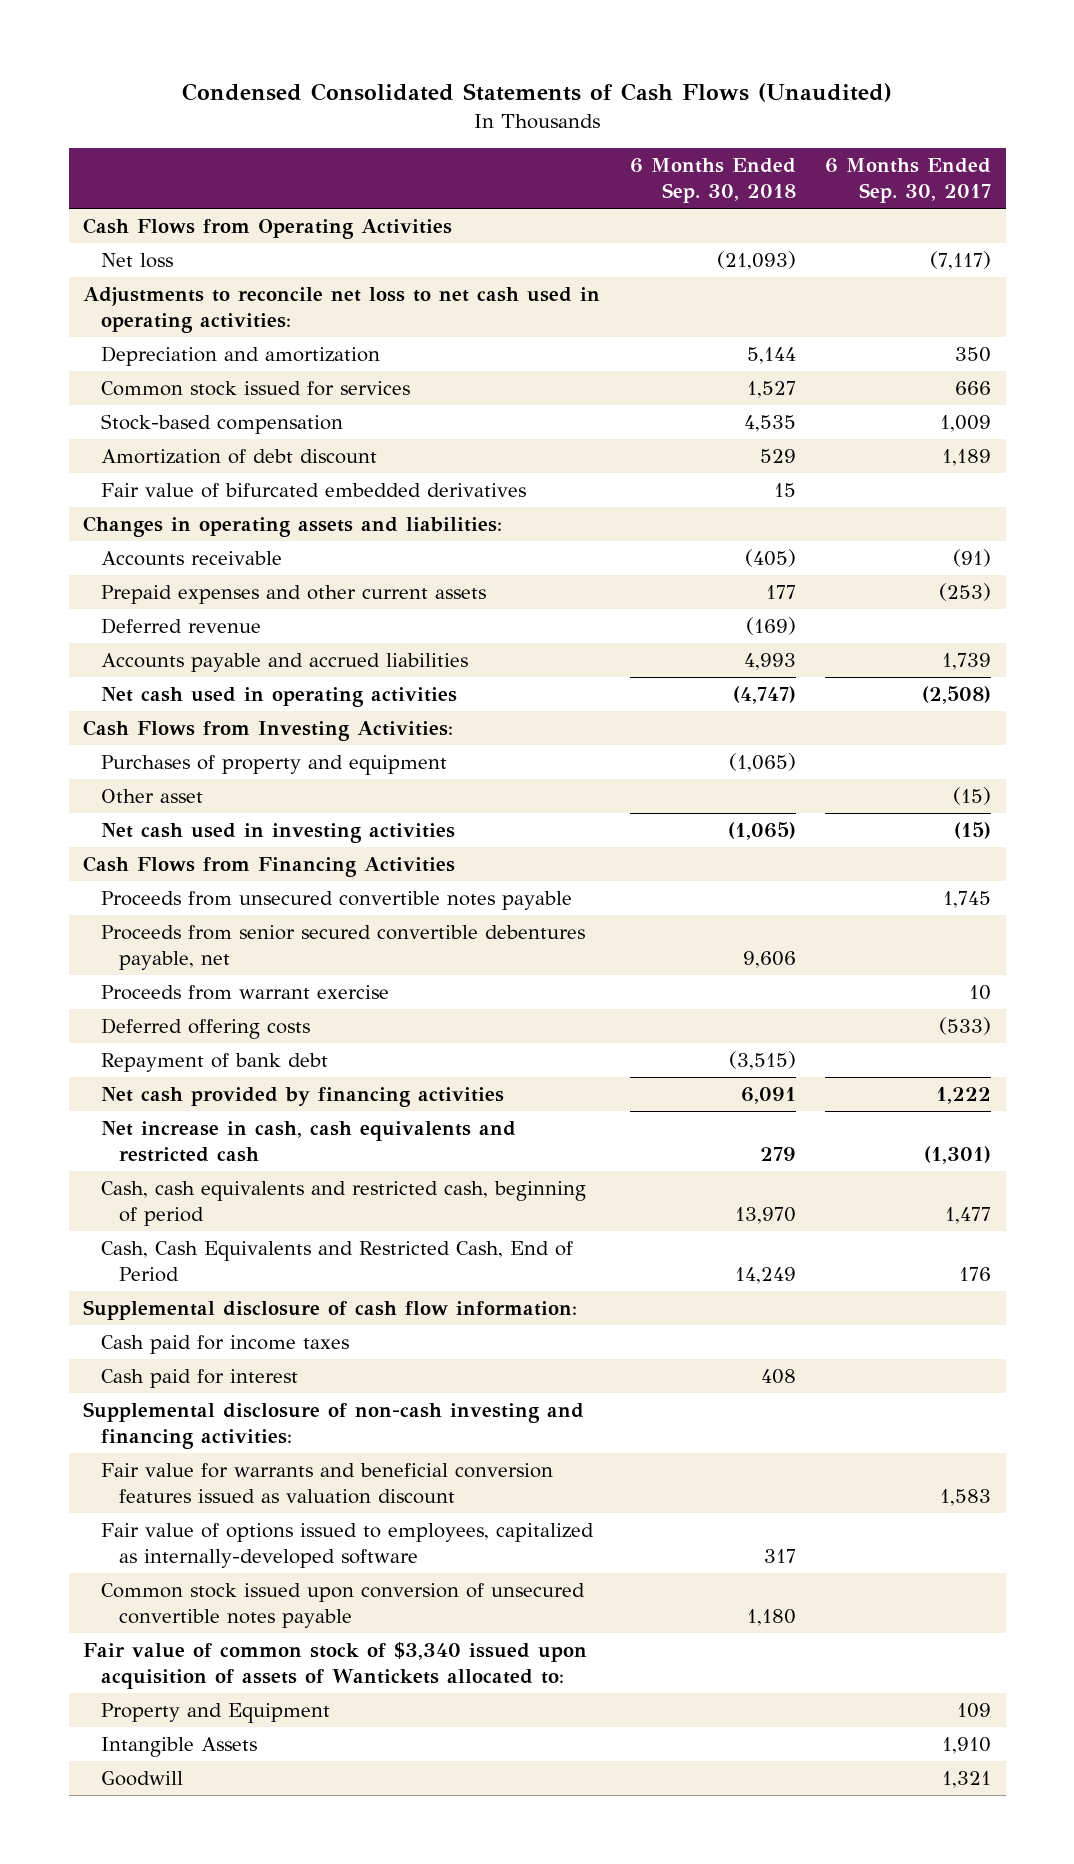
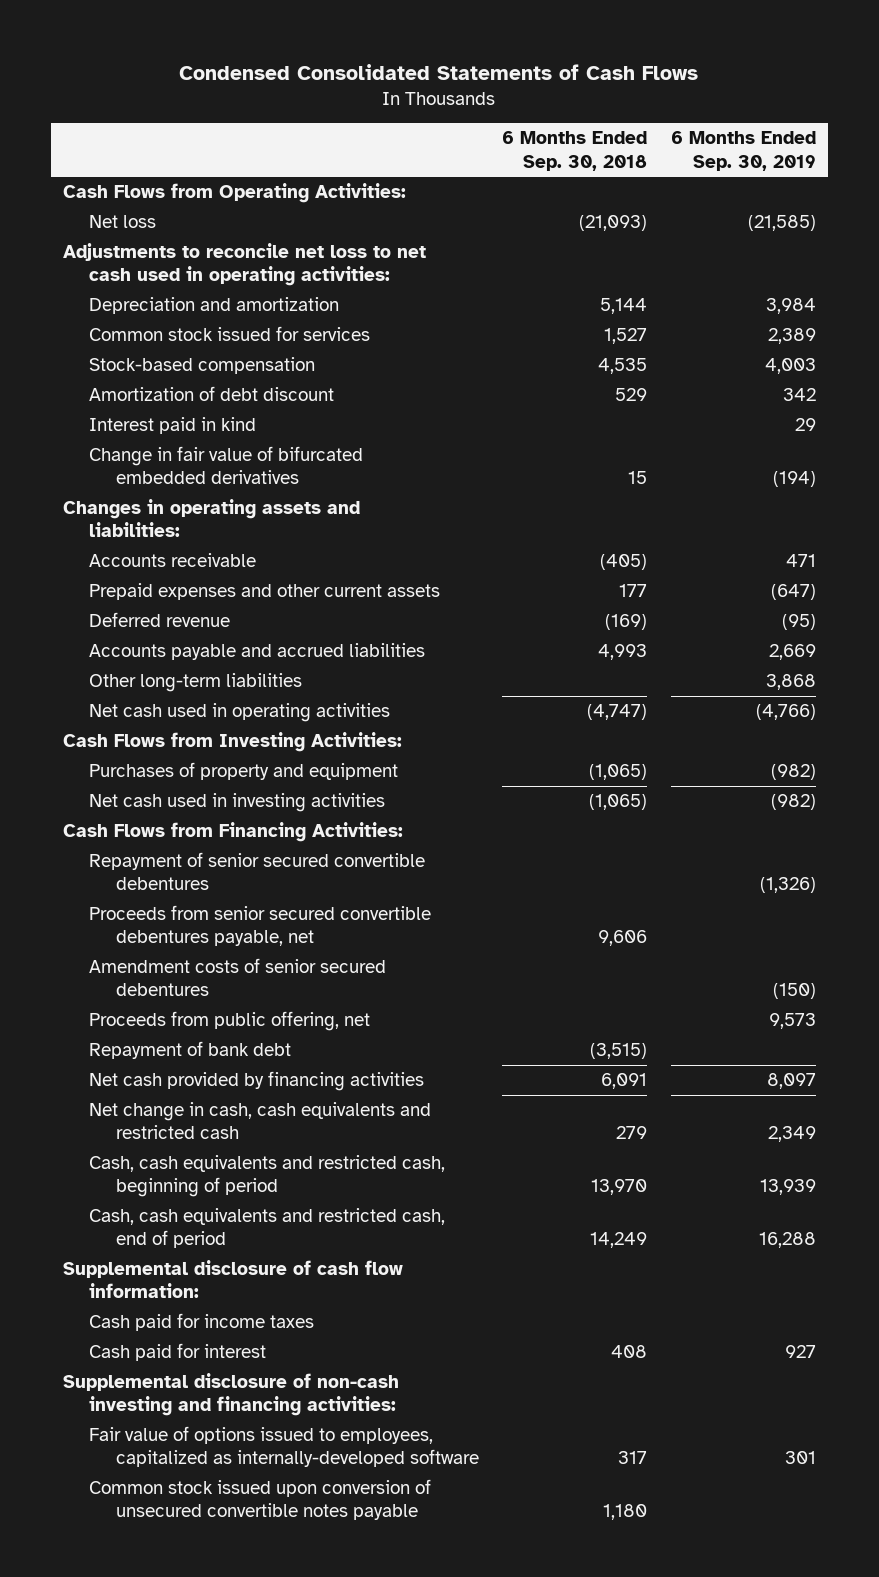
[182,83,893,103] Condensed Consolidated Statements of Cash Flows (Unaudited) -> [179,63,699,80] Condensed Consolidated Statements of Cash Flows
[824,158,991,204] 6 Months Ended Sep. 30, 2017 -> none
none -> [670,131,816,171] 6 Months Ended Sep. 30, 2019
[83,217,453,239] Cash Flows from Operating Activities -> [63,183,407,204] Cash Flows from Operating Activities:
none -> [89,417,257,435] Interest paid in kind
[100,482,526,498] Fair value of bifurcated embedded derivatives -> [89,446,364,485] Change in fair value of bifurcated embedded derivatives
none -> [89,673,303,693] Other long-term liabilities
[100,788,203,803] Other asset -> none
[100,890,572,910] Proceeds from unsecured convertible notes payable -> none
[83,855,456,877] Cash Flows from Financing Activities -> [63,822,404,843] Cash Flows from Financing Activities:
none -> [89,852,426,891] Repayment of senior secured convertible debentures
[100,984,389,1000] Proceeds from warrant exercise -> none
none -> [89,958,387,997] Amendment costs of senior secured debentures
[100,1017,310,1039] Deferred offering costs -> [89,1011,371,1032] Proceeds from public offering, net
[100,1120,516,1163] Net increase in cash, cash equivalents and restricted cash -> [89,1102,432,1140] Net change in cash, cash equivalents and restricted cash
[100,1240,573,1283] Cash, Cash Equivalents and Restricted Cash, End of Period -> [89,1208,446,1249] Cash, cash equivalents and restricted cash, end of period
[100,1462,553,1505] Fair value for warrants and beneficial conversion features issued as valuation discount -> none
[83,1641,588,1690] Fair value of common stock of $3,340 issued upon acquisition of assets of Wantickets allocated to: -> none
[100,1702,330,1723] Property and Equipment -> none
[100,1736,257,1757] Intangible Assets -> none
[100,1770,183,1786] Goodwill -> none

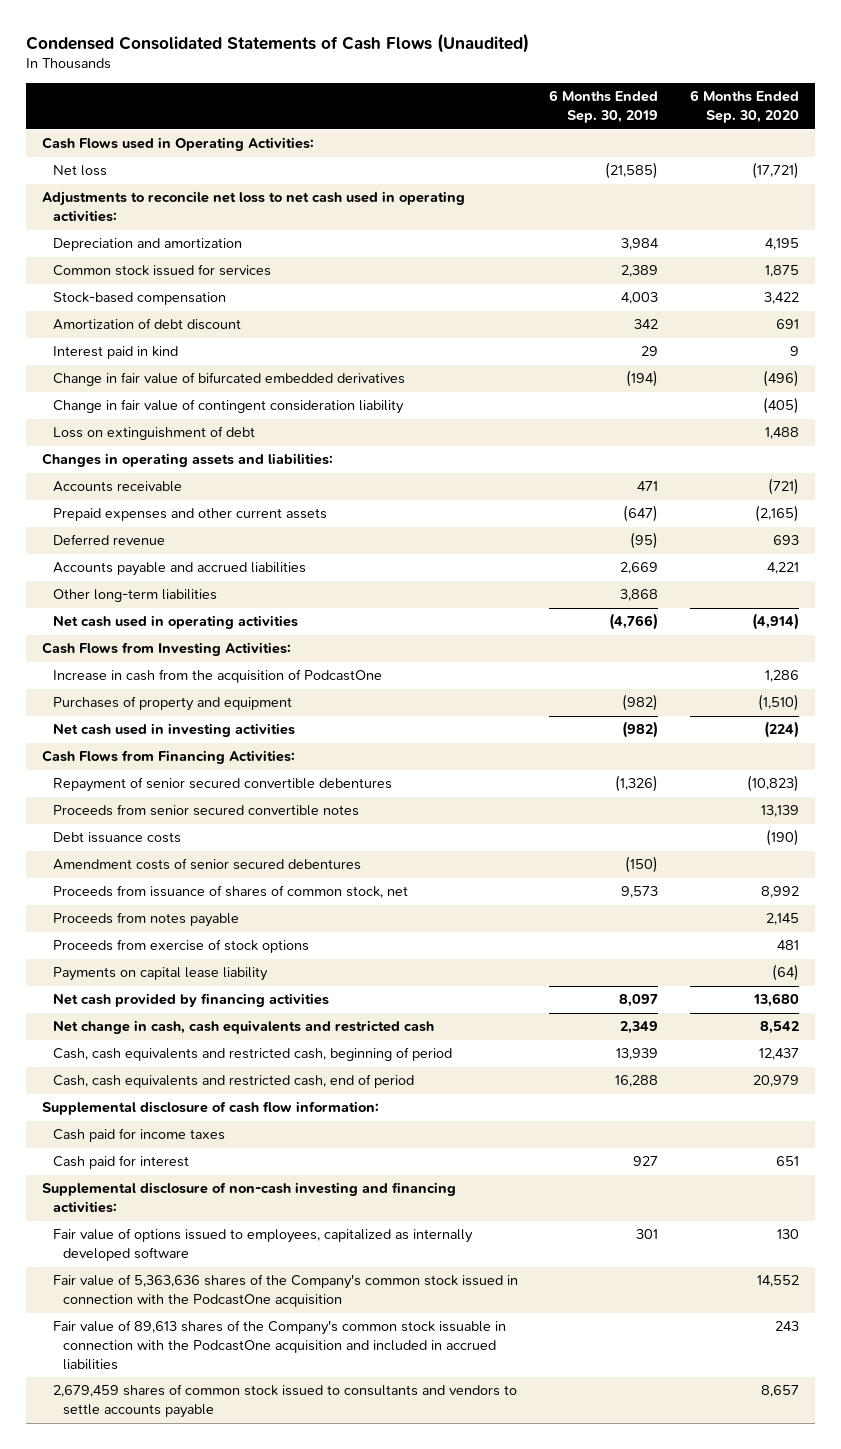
[179,63,699,80] Condensed Consolidated Statements of Cash Flows -> [25,32,529,53] Condensed Consolidated Statements of Cash Flows (Unaudited)
[502,131,648,171] 6 Months Ended Sep. 30, 2018 -> none
none -> [690,90,800,124] 6 Months Ended Sep. 30, 2020
[63,183,407,204] Cash Flows from Operating Activities: -> [41,137,314,152] Cash Flows used in Operating Activities:
none -> [52,399,404,415] Change in fair value of contingent consideration liability
none -> [52,426,255,441] Loss on extinguishment of debt
none -> [52,669,382,684] Increase in cash from the acquisition of PodcastOne
[89,905,432,947] Proceeds from senior secured convertible debentures payable, net -> [52,804,359,817] Proceeds from senior secured convertible notes
none -> [52,832,181,844] Debt issuance costs
[89,1041,292,1060] Repayment of bank debt -> none
[89,1011,371,1032] Proceeds from public offering, net -> [52,885,408,899] Proceeds from issuance of shares of common stock, net
none -> [52,912,239,928] Proceeds from notes payable
none -> [52,939,309,954] Proceeds from exercise of stock options
none -> [52,967,268,982] Payments on capital lease liability
[89,1479,432,1521] Common stock issued upon conversion of unsecured convertible notes payable -> none
[89,1426,479,1468] Fair value of options issued to employees, capitalized as internally-developed software -> [52,1228,473,1262] Fair value of options issued to employees, capitalized as internally developed software
none -> [52,1274,518,1308] Fair value of 5,363,636 shares of the Company's common stock issued in connection with the PodcastOne acquisition
none -> [52,1320,506,1370] Fair value of 89,613 shares of the Company's common stock issuable in connection with the PodcastOne acquisition and included in accrued liabilities
none -> [52,1384,517,1419] 2,679,459 shares of common stock issued to consultants and vendors to settle accounts payable

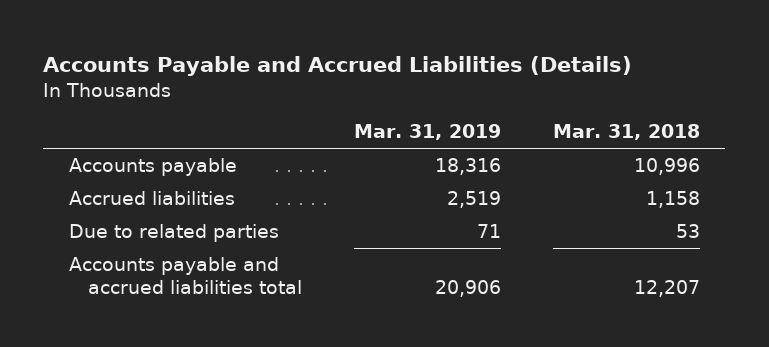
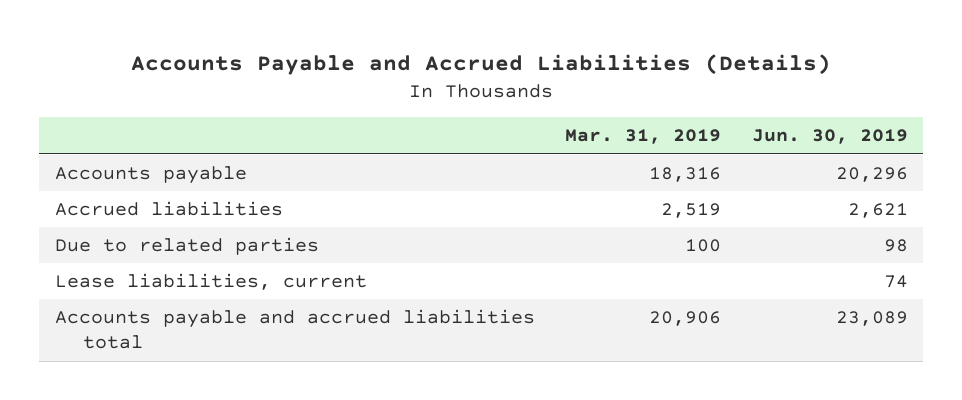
[552,124,700,141] Mar. 31, 2018 -> none
none -> [751,129,908,145] Jun. 30, 2019
[477,224,502,239] 71 -> [685,239,722,253] 100
none -> [54,273,367,291] Lease liabilities, current

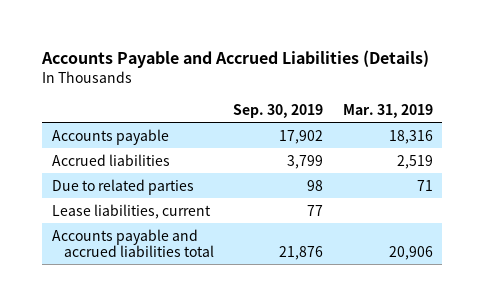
[751,129,908,145] Jun. 30, 2019 -> none
none -> [233,103,324,118] Sep. 30, 2019
[685,239,722,253] 100 -> [416,179,433,191] 71

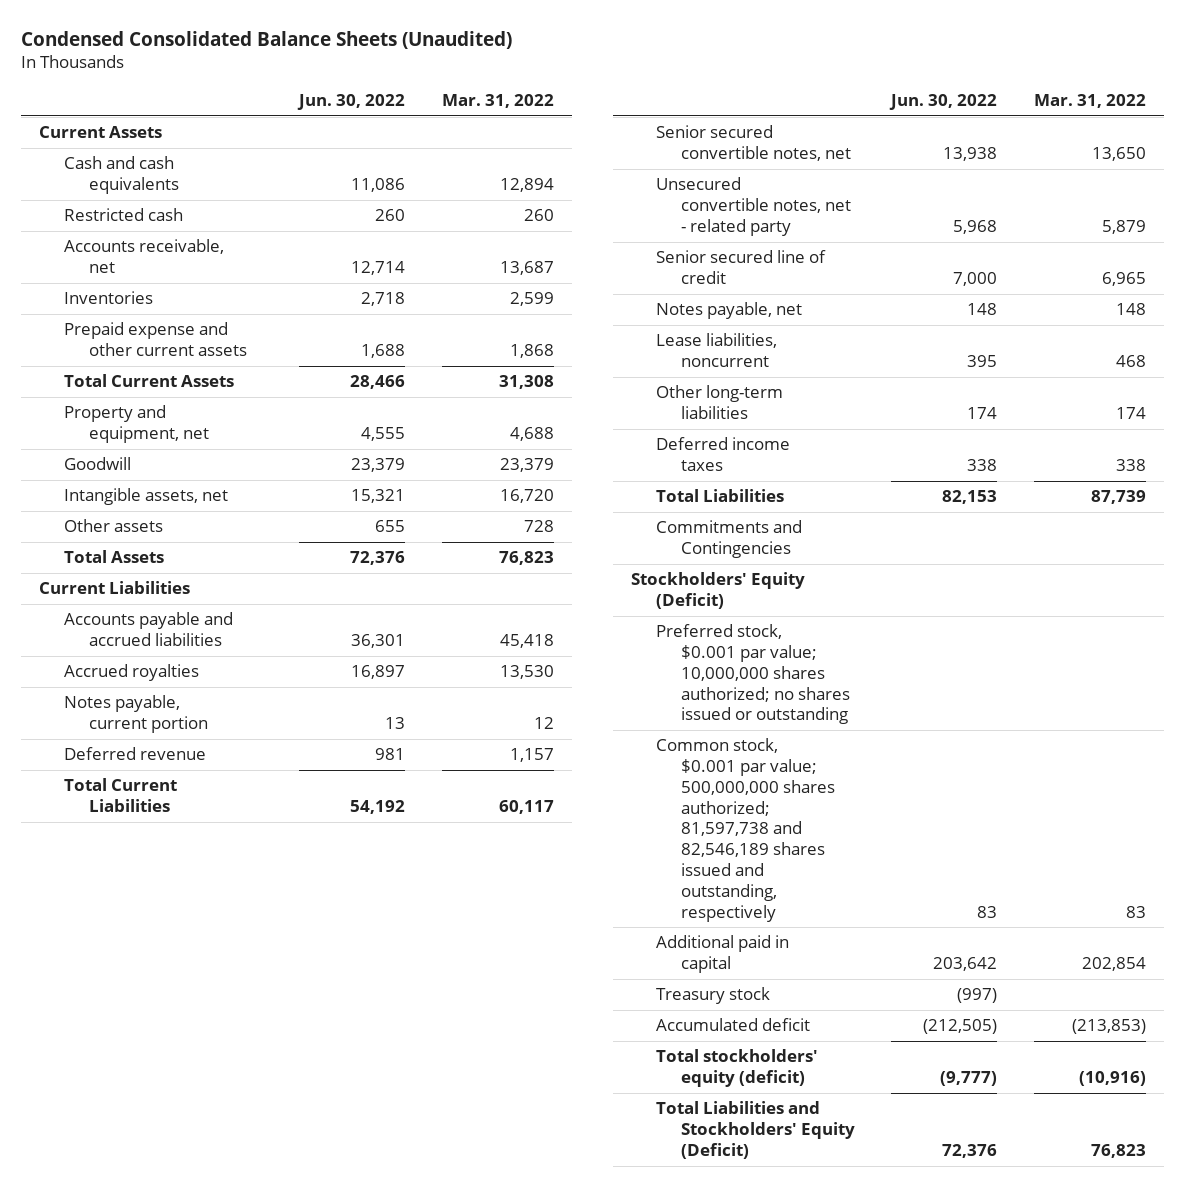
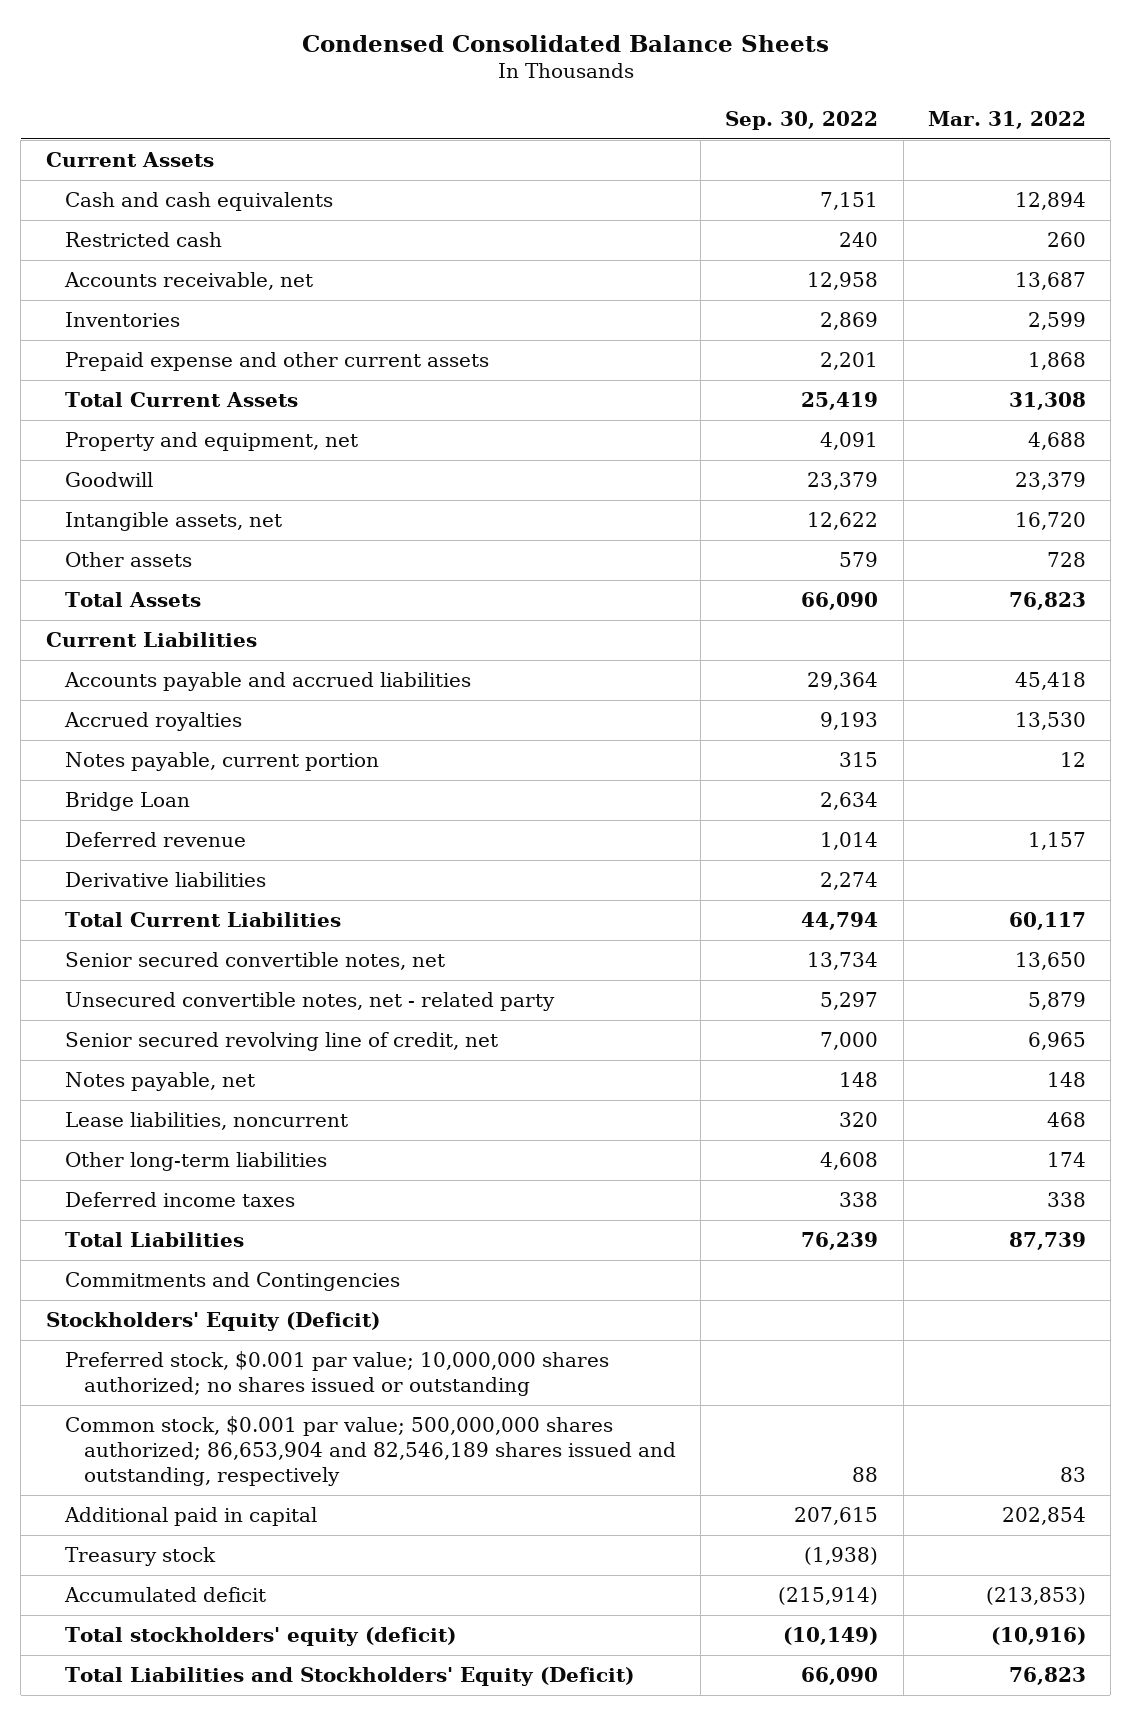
[20,31,512,50] Condensed Consolidated Balance Sheets (Unaudited) -> [301,34,829,52] Condensed Consolidated Balance Sheets
[297,93,406,110] Jun. 30, 2022 -> none
none -> [725,110,879,130] Sep. 30, 2022
none -> [64,792,190,812] Bridge Loan
none -> [64,872,266,888] Derivative liabilities
[655,250,826,285] Senior secured line of credit -> [64,1032,498,1052] Senior secured revolving line of credit, net
[655,738,835,922] Common stock, $0.001 par value; 500,000,000 shares authorized; 81,597,738 and 82,546,189 shares issued and outstanding, respectively -> [64,1416,677,1486] Common stock, $0.001 par value; 500,000,000 shares authorized; 86,653,904 and 82,546,189 shares issued and outstanding, respectively

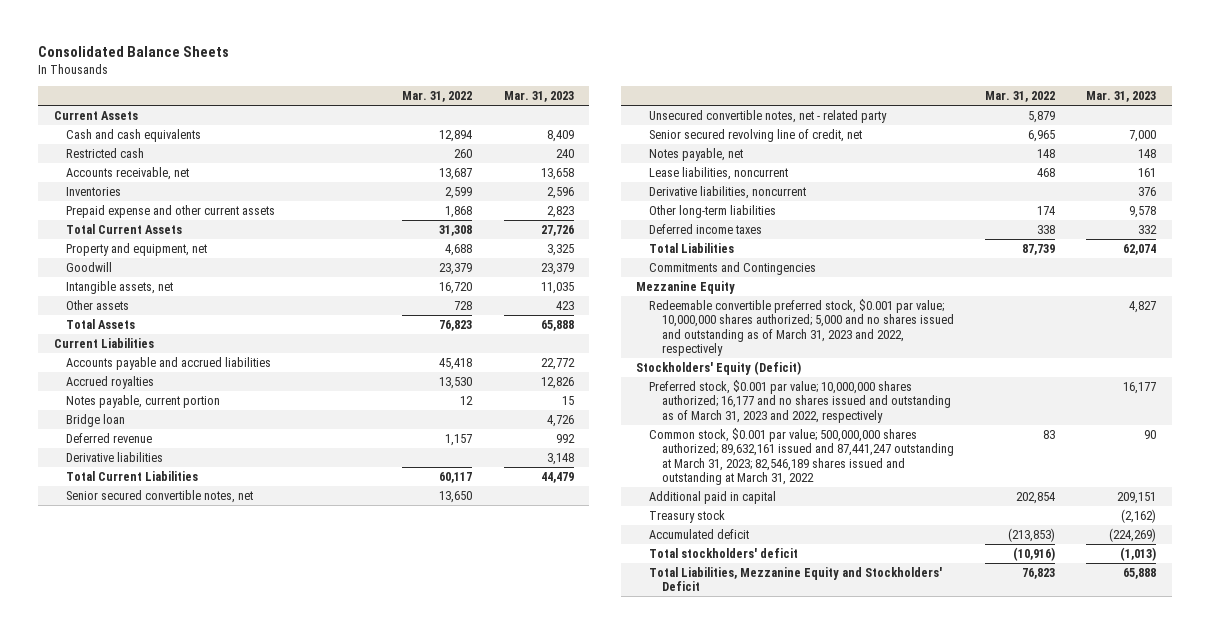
[301,34,829,52] Condensed Consolidated Balance Sheets -> [37,46,229,58] Consolidated Balance Sheets
[725,110,879,130] Sep. 30, 2022 -> none
none -> [503,91,574,103] Mar. 31, 2023
[64,792,190,812] Bridge Loan -> [66,413,126,427] Bridge loan
none -> [648,185,806,199] Derivative liabilities, noncurrent
none -> [636,280,736,294] Mezzanine Equity
none -> [648,298,954,357] Redeemable convertible preferred stock, $0.001 par value; 10,000,000 shares authorized; 5,000 and no shares issued and outstanding as of March 31, 2023 and 2022, respectively
[64,1351,609,1397] Preferred stock, $0.001 par value; 10,000,000 shares authorized; no shares issued or outstanding -> [648,379,951,423] Preferred stock, $0.001 par value; 10,000,000 shares authorized; 16,177 and no shares issued and outstanding as of March 31, 2023 and 2022, respectively
[64,1416,677,1486] Common stock, $0.001 par value; 500,000,000 shares authorized; 86,653,904 and 82,546,189 shares issued and outstanding, respectively -> [648,427,954,486] Common stock, $0.001 par value; 500,000,000 shares authorized; 89,632,161 issued and 87,441,247 outstanding at March 31, 2023; 82,546,189 shares issued and outstanding at March 31, 2022
[64,1627,456,1647] Total stockholders' equity (deficit) -> [648,547,798,558] Total stockholders' deficit
[64,1667,634,1687] Total Liabilities and Stockholders' Equity (Deficit) -> [648,566,942,592] Total Liabilities, Mezzanine Equity and Stockholders' Deficit

